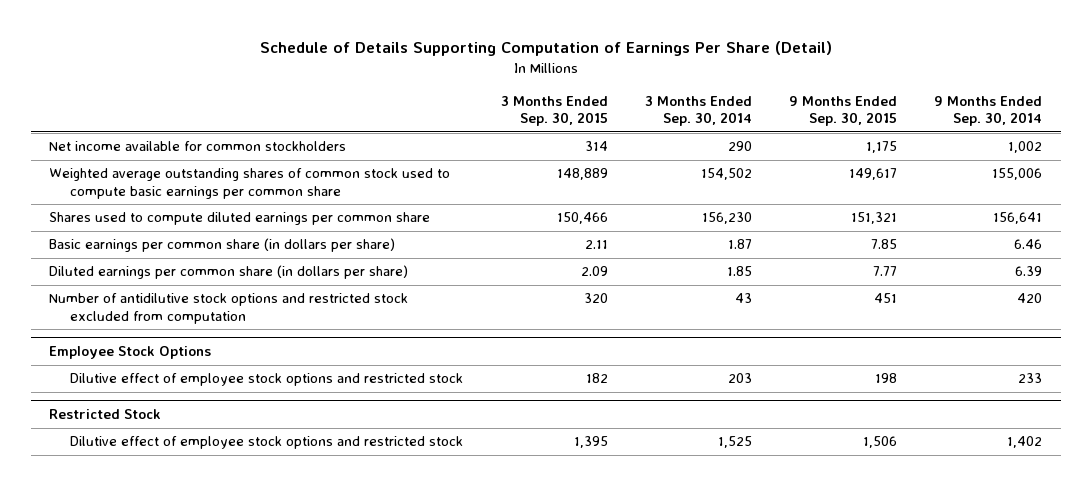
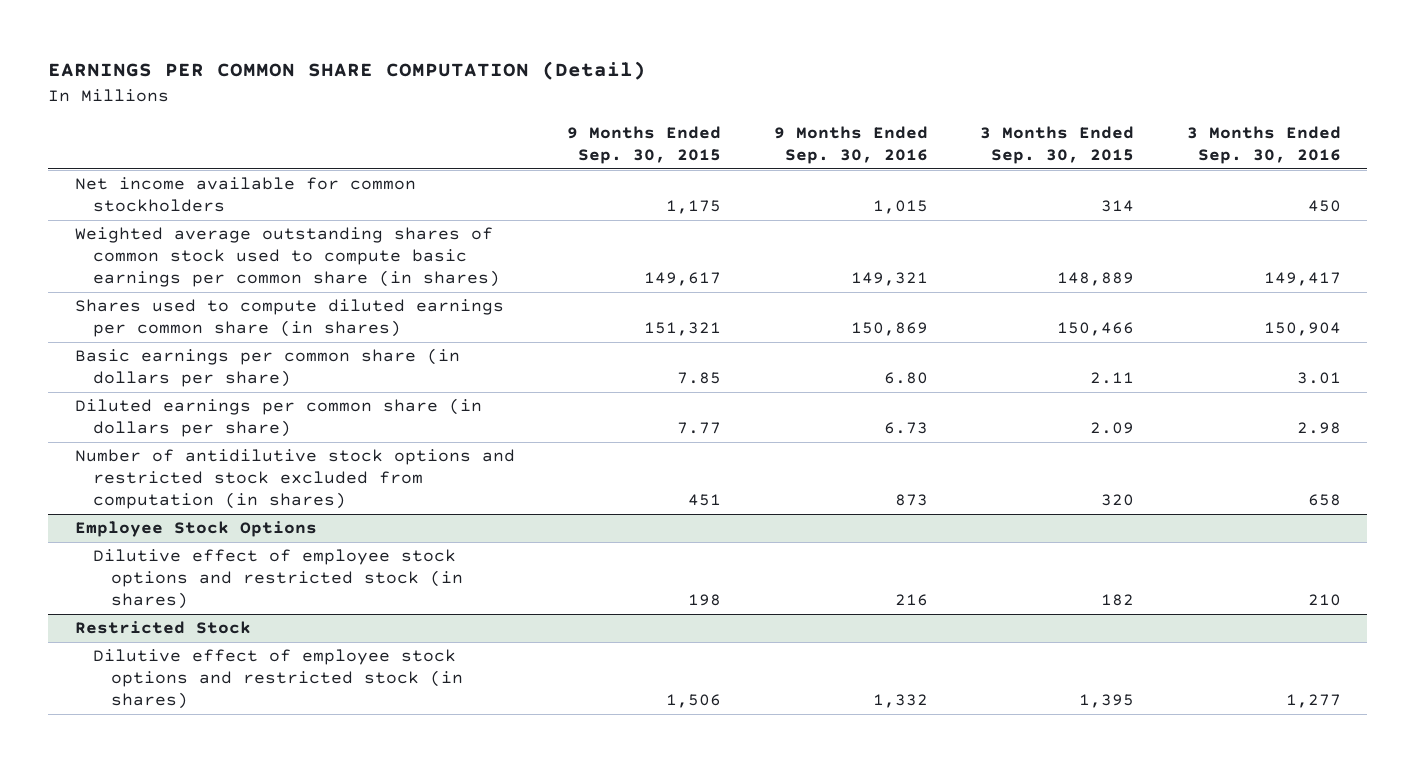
[259,41,832,57] Schedule of Details Supporting Computation of Earnings Per Share (Detail) -> [48,61,647,81] EARNINGS PER COMMON SHARE COMPUTATION (Detail)
[644,95,752,127] 3 Months Ended Sep. 30, 2014 -> none
[934,95,1043,127] 9 Months Ended Sep. 30, 2014 -> none
none -> [773,126,928,164] 9 Months Ended Sep. 30, 2016
none -> [1186,126,1341,164] 3 Months Ended Sep. 30, 2016
[49,168,451,199] Weighted average outstanding shares of common stock used to compute basic earnings per common share -> [74,227,500,287] Weighted average outstanding shares of common stock used to compute basic earnings per common share (in shares)
[49,212,431,226] Shares used to compute diluted earnings per common share -> [74,299,504,338] Shares used to compute diluted earnings per common share (in shares)
[49,293,409,324] Number of antidilutive stock options and restricted stock excluded from computation -> [74,449,515,509] Number of antidilutive stock options and restricted stock excluded from computation (in shares)
[70,373,464,387] Dilutive effect of employee stock options and restricted stock -> [92,549,463,609] Dilutive effect of employee stock options and restricted stock (in shares)
[70,436,464,450] Dilutive effect of employee stock options and restricted stock -> [92,649,463,709] Dilutive effect of employee stock options and restricted stock (in shares)

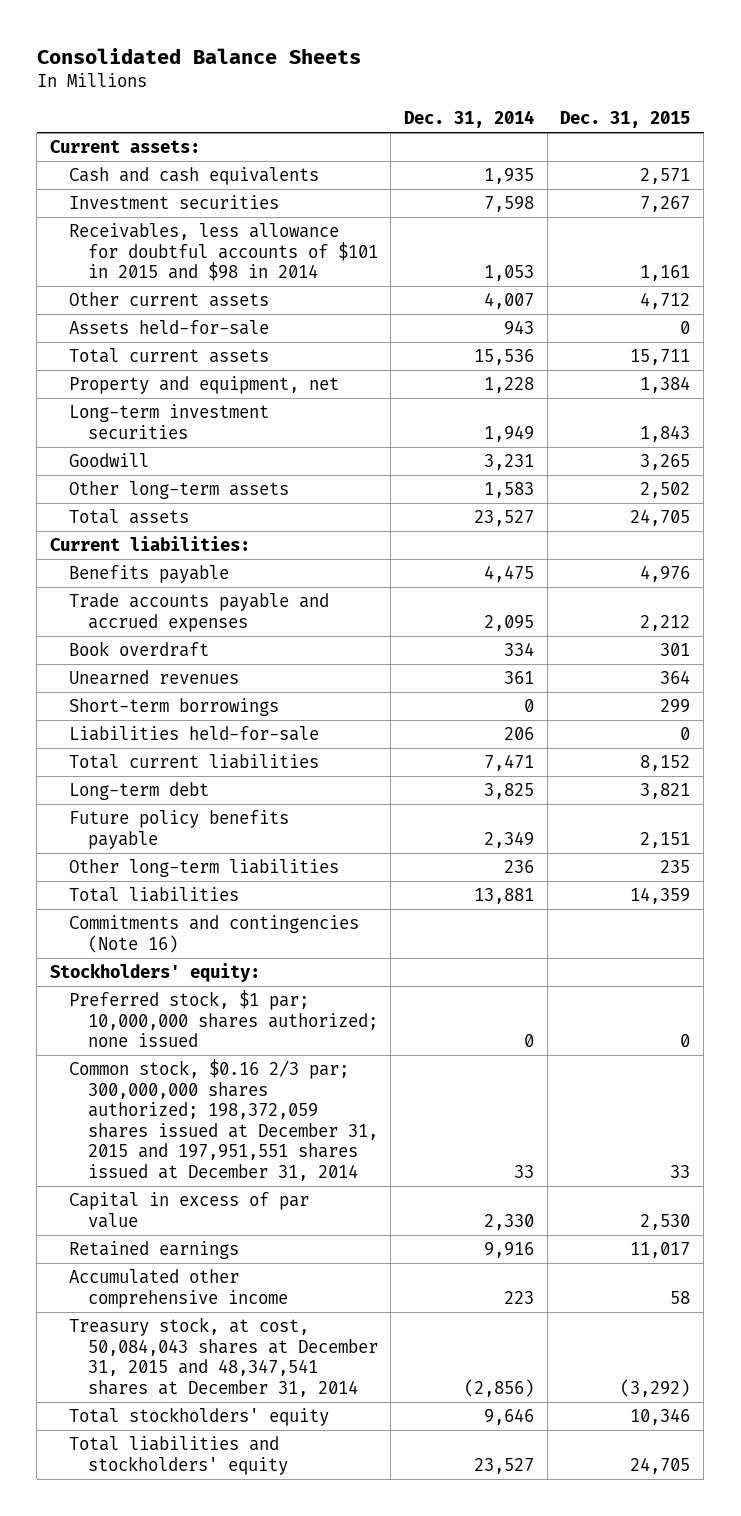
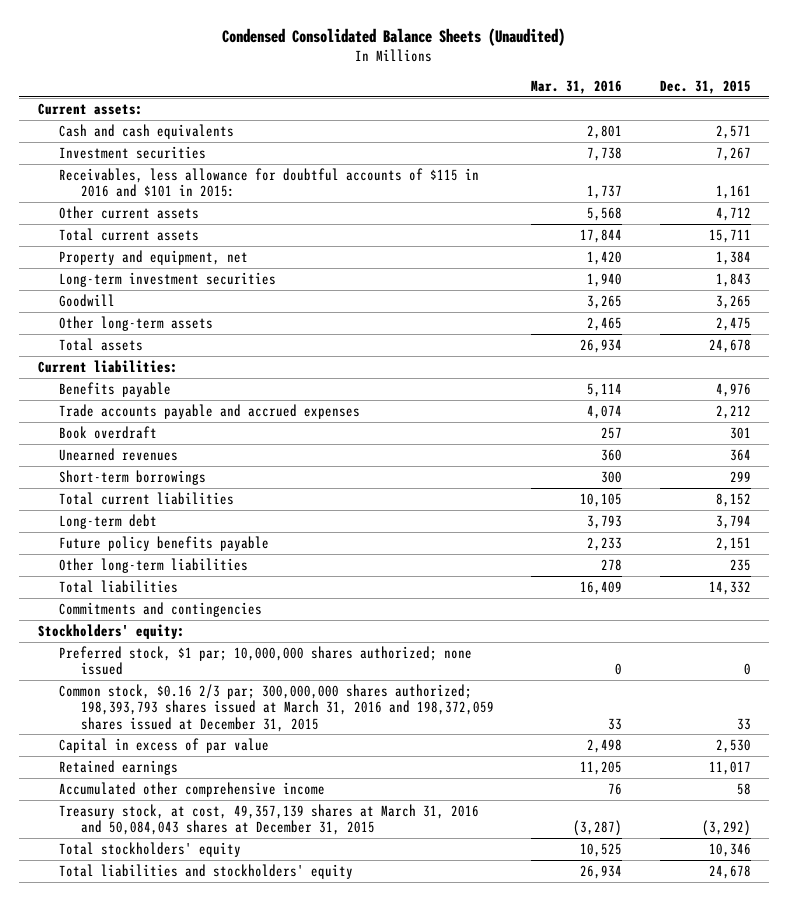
[36,47,361,64] Consolidated Balance Sheets -> [222,27,566,46] Condensed Consolidated Balance Sheets (Unaudited)
[404,110,535,129] Dec. 31, 2014 -> none
none -> [531,79,623,94] Mar. 31, 2016
[68,222,378,282] Receivables, less allowance for doubtful accounts of $101 in 2015 and $98 in 2014 -> [59,167,480,198] Receivables, less allowance for doubtful accounts of $115 in 2016 and $101 in 2015:
[68,319,269,335] Assets held-for-sale -> none
[640,481,691,498] 2,502 -> [715,316,751,331] 2,475
[630,508,691,526] 24,705 -> [708,338,751,353] 24,678
[68,725,319,741] Liabilities held-for-sale -> none
[640,782,691,799] 3,821 -> [715,514,751,529] 3,794
[630,886,691,904] 14,359 -> [708,580,751,595] 14,332
[68,914,359,953] Commitments and contingencies (Note 16) -> [59,601,263,617] Commitments and contingencies
[68,1058,378,1182] Common stock, $0.16 2/3 par; 300,000,000 shares authorized; 198,372,059 shares issued at December 31, 2015 and 197,951,551 shares issued at December 31, 2014 -> [59,683,494,732] Common stock, $0.16 2/3 par; 300,000,000 shares authorized; 198,393,793 shares issued at March 31, 2016 and 198,372,059 shares issued at December 31, 2015
[68,1316,378,1397] Treasury stock, at cost, 50,084,043 shares at December 31, 2015 and 48,347,541 shares at December 31, 2014 -> [59,803,480,836] Treasury stock, at cost, 49,357,139 shares at March 31, 2016 and 50,084,043 shares at December 31, 2015
[630,1456,691,1474] 24,705 -> [708,864,751,879] 24,678

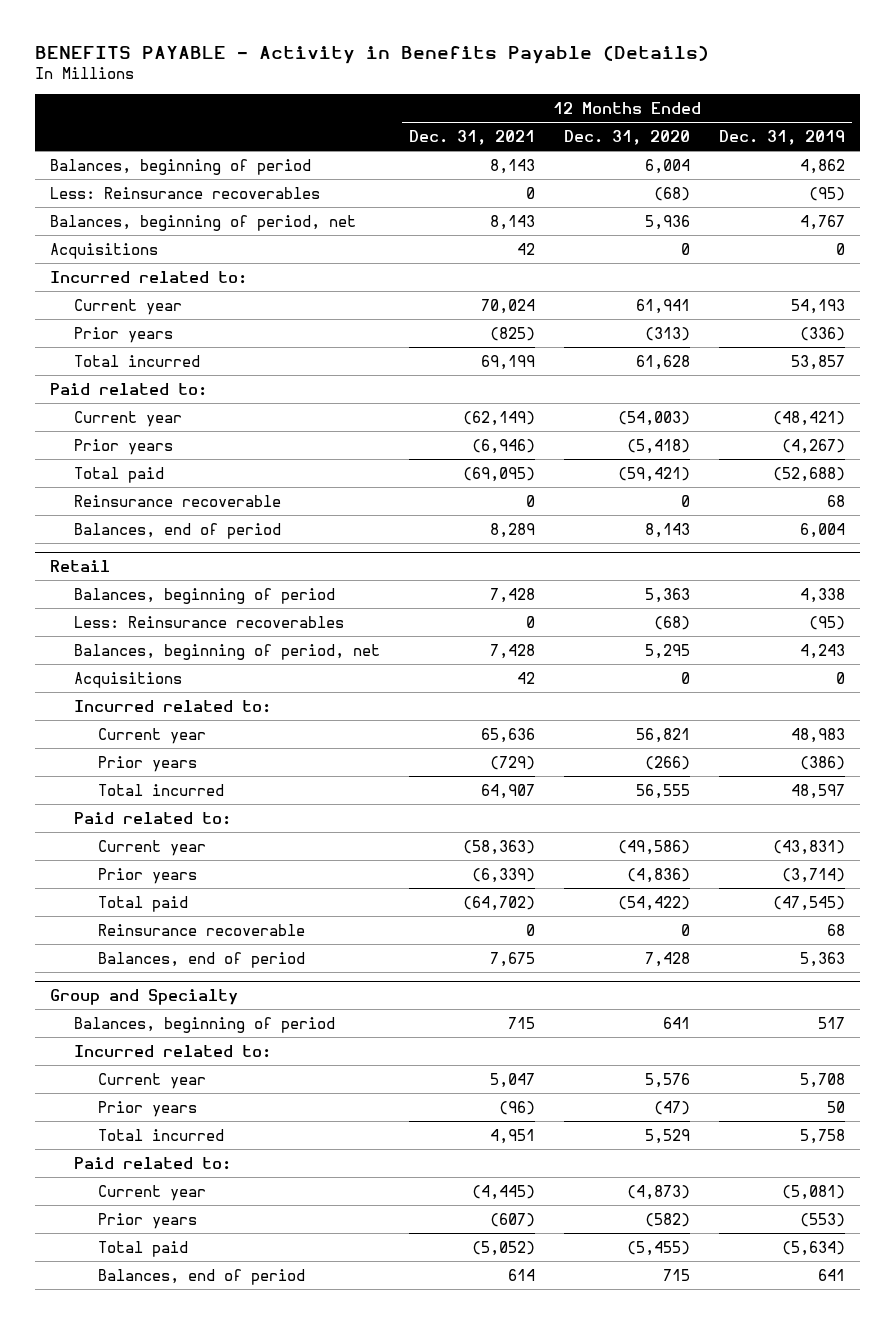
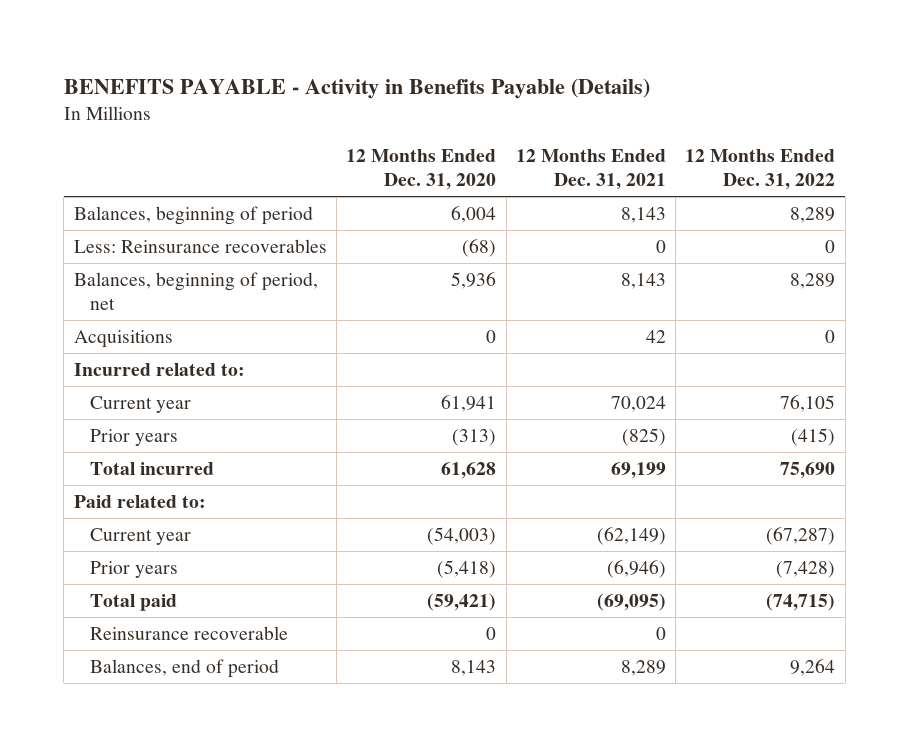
[719,129,846,145] Dec. 31, 2019 -> none
none -> [685,149,836,191] 12 Months Ended Dec. 31, 2022
[49,559,110,572] Retail -> none
[73,587,335,604] Balances, beginning of period -> none
[73,615,344,628] Less: Reinsurance recoverables -> none
[73,643,380,660] Balances, beginning of period, net -> none
[73,671,182,688] Acquisitions -> none
[73,699,271,713] Incurred related to: -> none
[97,727,206,744] Current year -> none
[97,755,197,772] Prior years -> none
[97,783,224,796] Total incurred -> none
[73,811,231,825] Paid related to: -> none
[97,839,206,856] Current year -> none
[97,867,197,884] Prior years -> none
[97,895,188,912] Total paid -> none
[97,923,305,936] Reinsurance recoverable -> none
[97,951,305,968] Balances, end of period -> none
[49,988,238,1005] Group and Specialty -> none
[73,1016,335,1033] Balances, beginning of period -> none
[73,1044,271,1058] Incurred related to: -> none
[97,1072,206,1089] Current year -> none
[97,1100,197,1117] Prior years -> none
[97,1128,224,1141] Total incurred -> none
[73,1156,231,1170] Paid related to: -> none
[97,1184,206,1201] Current year -> none
[97,1212,197,1229] Prior years -> none
[97,1240,188,1257] Total paid -> none
[97,1268,305,1285] Balances, end of period -> none

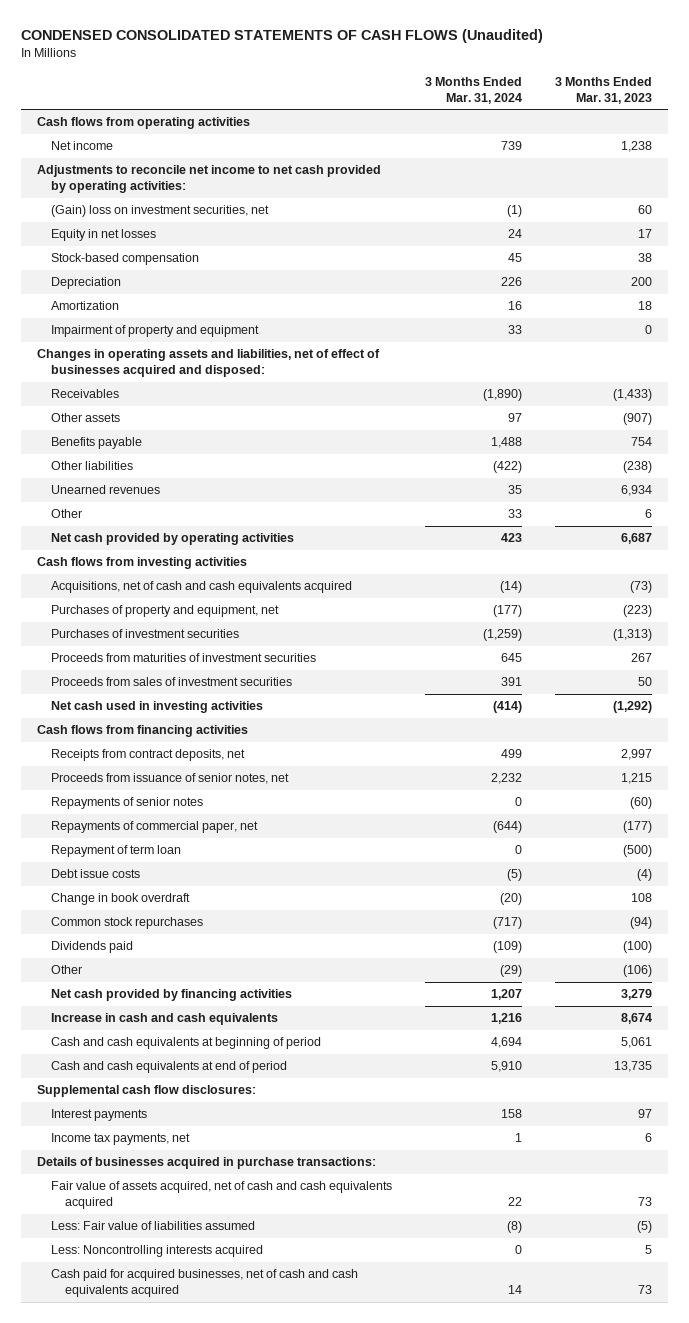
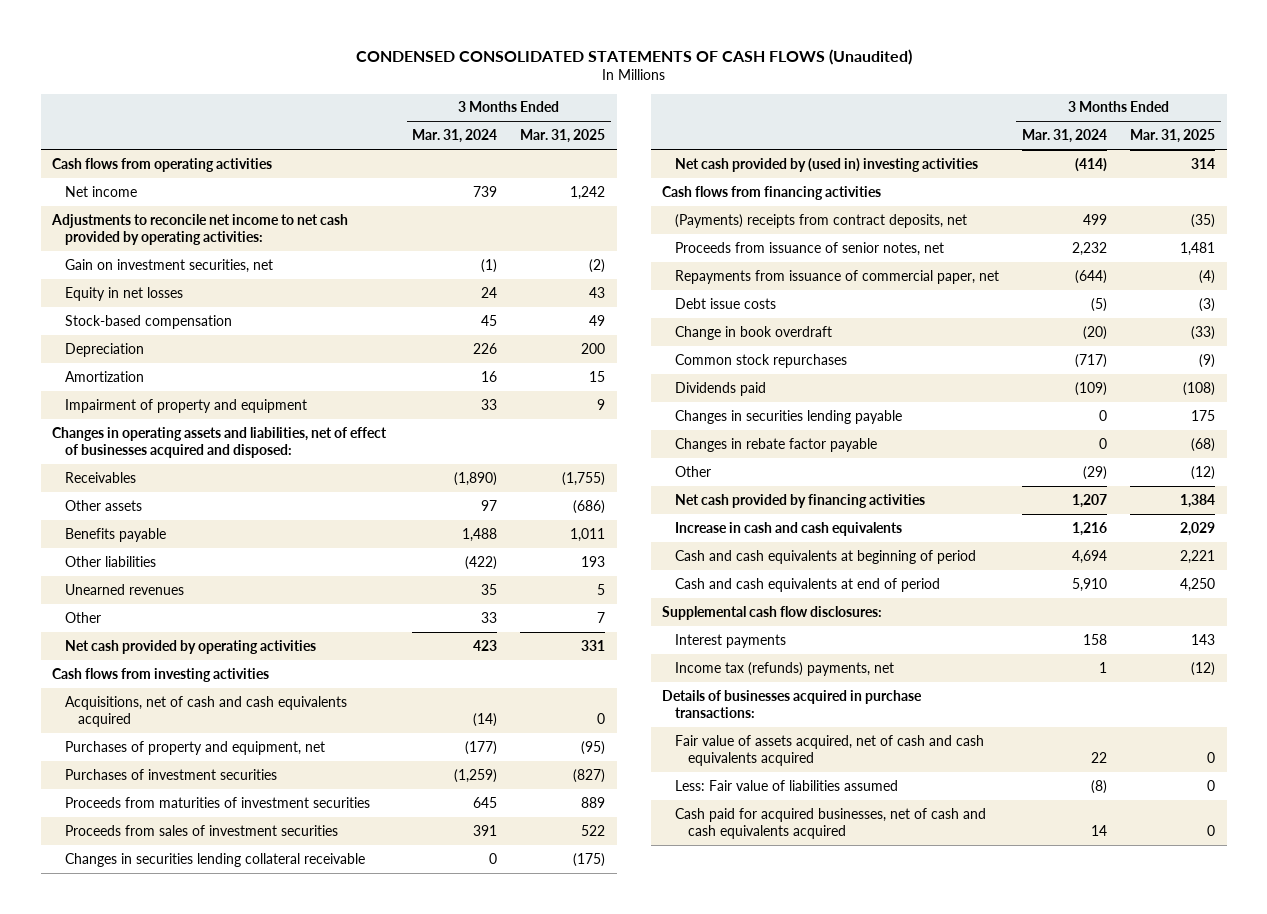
[554,76,652,104] 3 Months Ended Mar. 31, 2023 -> none
none -> [520,129,606,144] Mar. 31, 2025
[51,205,270,218] (Gain) loss on investment securities, net -> [65,258,274,273] Gain on investment securities, net
none -> [65,852,366,867] Changes in securities lending collateral receivable
[51,701,264,714] Net cash used in investing activities -> [675,157,979,172] Net cash provided by (used in) investing activities
[51,749,246,762] Receipts from contract deposits, net -> [675,213,968,228] (Payments) receipts from contract deposits, net
[51,797,204,810] Repayments of senior notes -> none
[51,845,182,858] Repayment of term loan -> none
[51,821,259,834] Repayments of commercial paper, net -> [675,269,1000,284] Repayments from issuance of commercial paper, net
none -> [675,409,903,424] Changes in securities lending payable
none -> [675,437,878,452] Changes in rebate factor payable
[51,1133,191,1146] Income tax payments, net -> [675,661,895,676] Income tax (refunds) payments, net
[51,1245,264,1258] Less: Noncontrolling interests acquired -> none

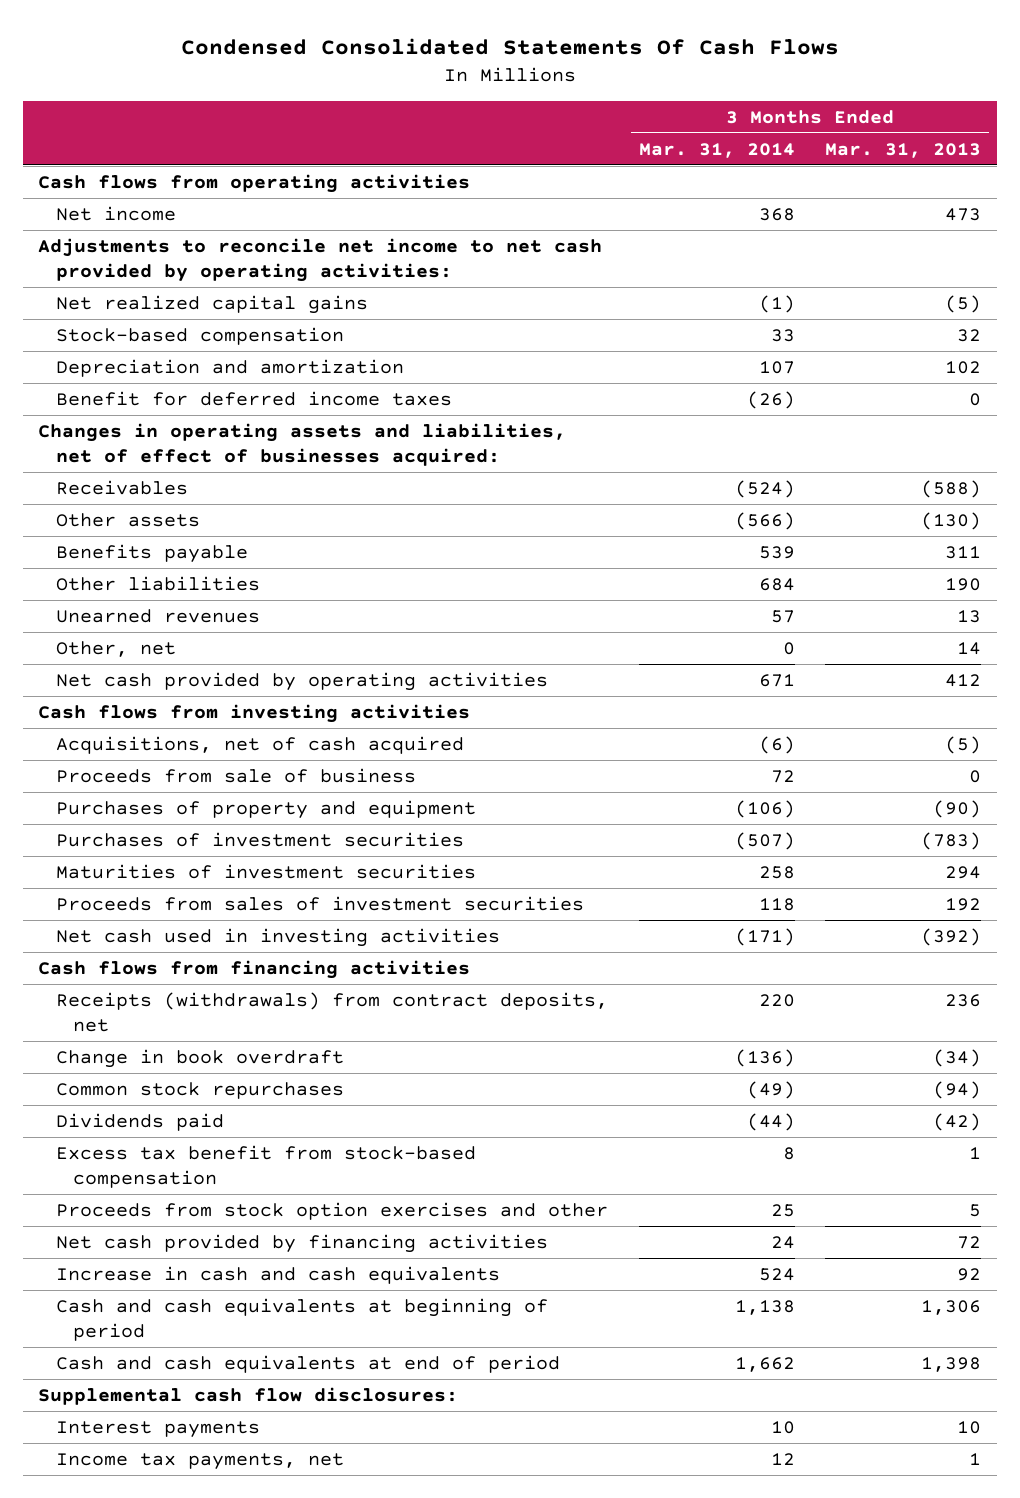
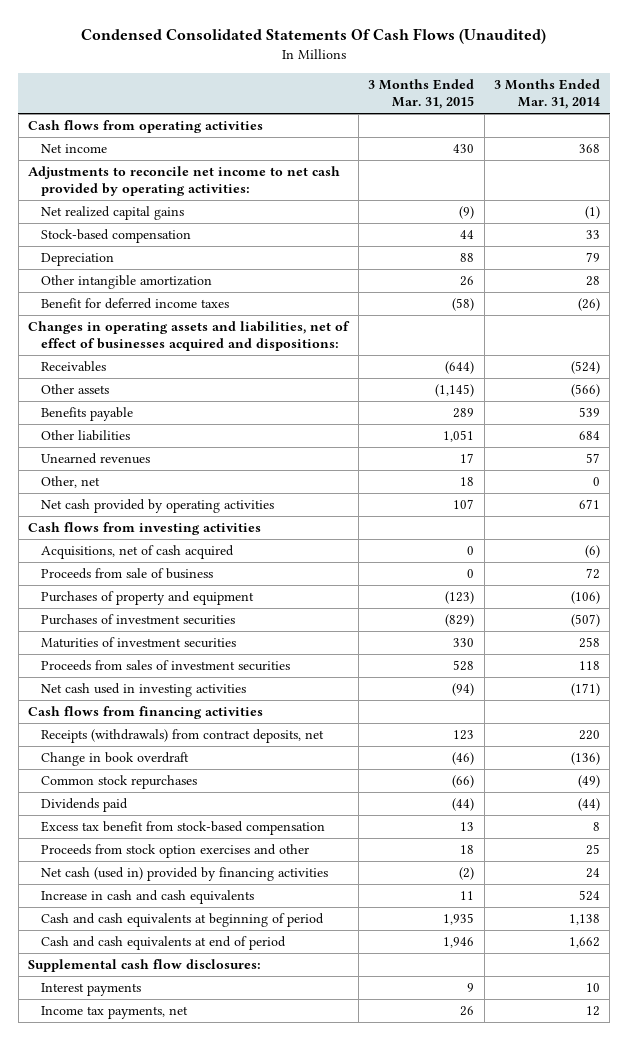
[180,37,839,55] Condensed Consolidated Statements Of Cash Flows -> [81,27,547,44] Condensed Consolidated Statements Of Cash Flows (Unaudited)
[825,142,982,158] Mar. 31, 2013 -> none
none -> [368,78,475,110] 3 Months Ended Mar. 31, 2015
[55,358,404,377] Depreciation and amortization -> [40,253,114,267] Depreciation
[758,360,795,374] 107 -> [585,252,600,263] 79
none -> [40,275,212,290] Other intangible amortization
[38,422,567,467] Changes in operating assets and liabilities, net of effect of businesses acquired: -> [28,321,351,352] Changes in operating assets and liabilities, net of effect of businesses acquired and dispositions:
[55,1233,548,1253] Net cash provided by financing activities -> [40,867,328,882] Net cash (used in) provided by financing activities

